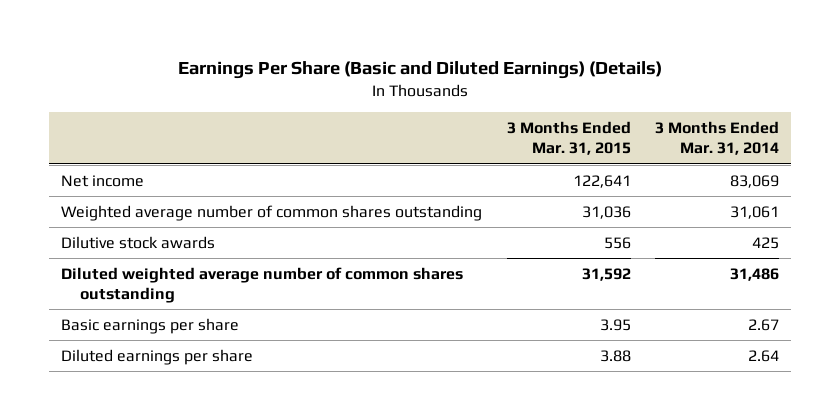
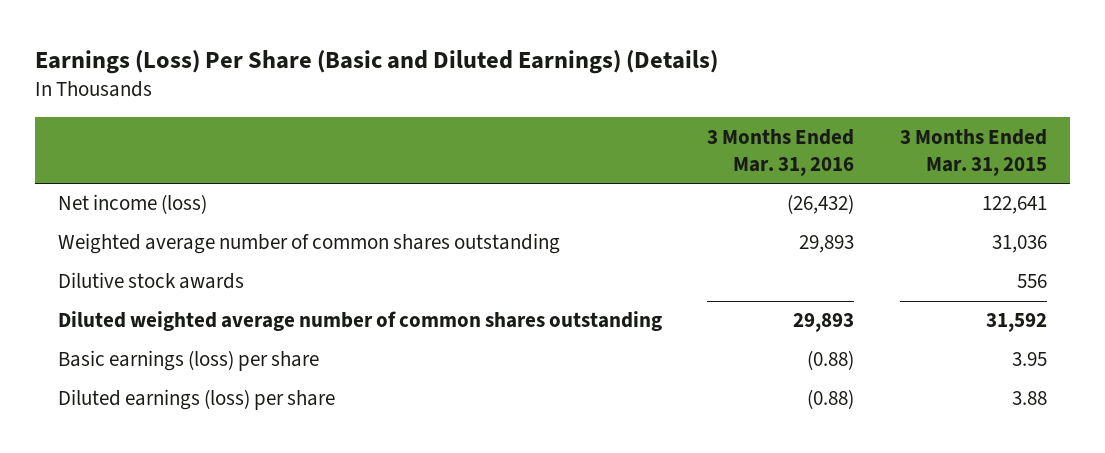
[178,61,663,80] Earnings Per Share (Basic and Diluted Earnings) (Details) -> [34,49,718,74] Earnings (Loss) Per Share (Basic and Diluted Earnings) (Details)
[654,120,779,156] 3 Months Ended Mar. 31, 2014 -> none
none -> [707,128,855,177] 3 Months Ended Mar. 31, 2016
[61,174,145,187] Net income -> [57,194,207,215] Net income (loss)
[61,317,240,334] Basic earnings per share -> [57,350,319,372] Basic earnings (loss) per share
[61,348,254,365] Diluted earnings per share -> [57,389,335,411] Diluted earnings (loss) per share

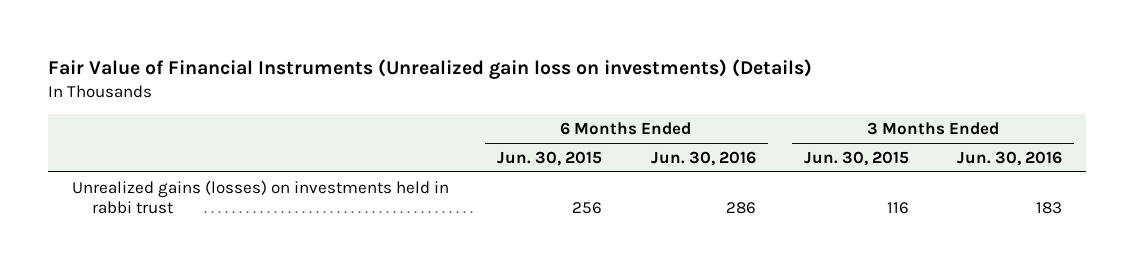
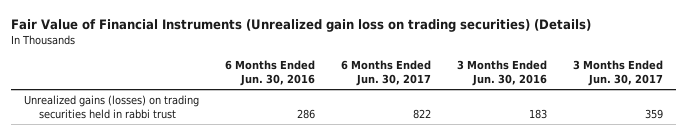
[48,59,813,80] Fair Value of Financial Instruments (Unrealized gain loss on investments) (Details) -> [11,18,592,32] Fair Value of Financial Instruments (Unrealized gain loss on trading securities) (Details)
[497,150,603,166] Jun. 30, 2015 -> none
[803,150,909,166] Jun. 30, 2015 -> none
none -> [341,59,432,87] 6 Months Ended Jun. 30, 2017
none -> [573,59,664,87] 3 Months Ended Jun. 30, 2017
[72,179,450,215] Unrealized gains (losses) on investments held in rabbi trust -> [24,94,200,120] Unrealized gains (losses) on trading securities held in rabbi trust

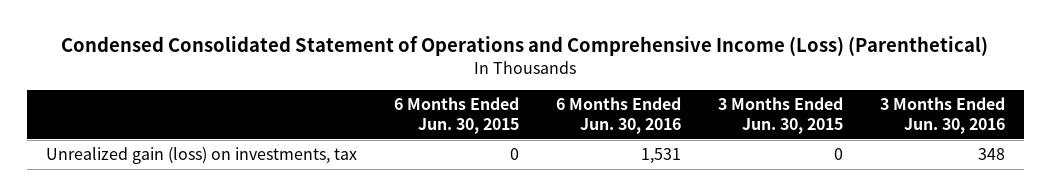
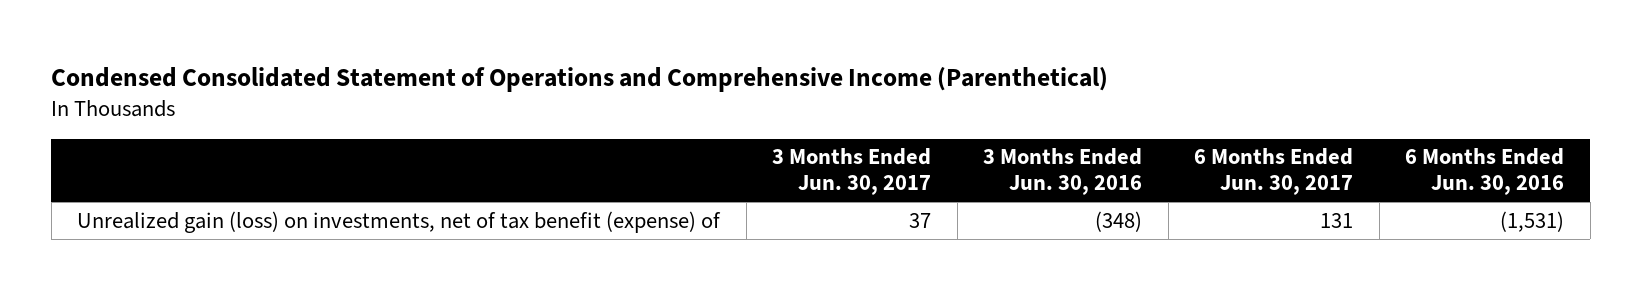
[61,36,989,57] Condensed Consolidated Statement of Operations and Comprehensive Income (Loss) (Parenthetical) -> [51,67,1109,93] Condensed Consolidated Statement of Operations and Comprehensive Income (Parenthetical)
[393,97,519,134] 6 Months Ended Jun. 30, 2015 -> none
[718,97,844,134] 3 Months Ended Jun. 30, 2015 -> none
none -> [772,148,932,196] 3 Months Ended Jun. 30, 2017
none -> [1194,148,1354,196] 6 Months Ended Jun. 30, 2017
[45,147,357,165] Unrealized gain (loss) on investments, tax -> [77,210,722,233] Unrealized gain (loss) on investments, net of tax benefit (expense) of
[640,148,681,165] 1,531 -> [1500,210,1565,232] (1,531)
[978,148,1006,161] 348 -> [1095,210,1143,232] (348)

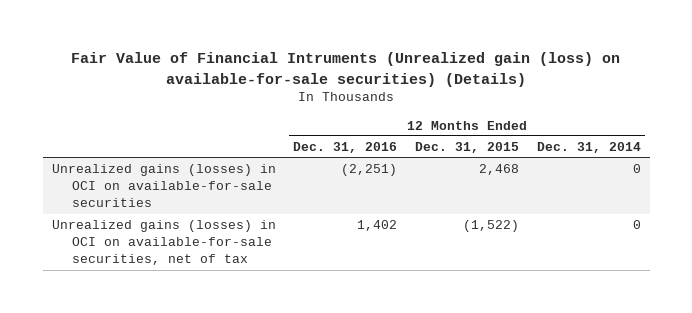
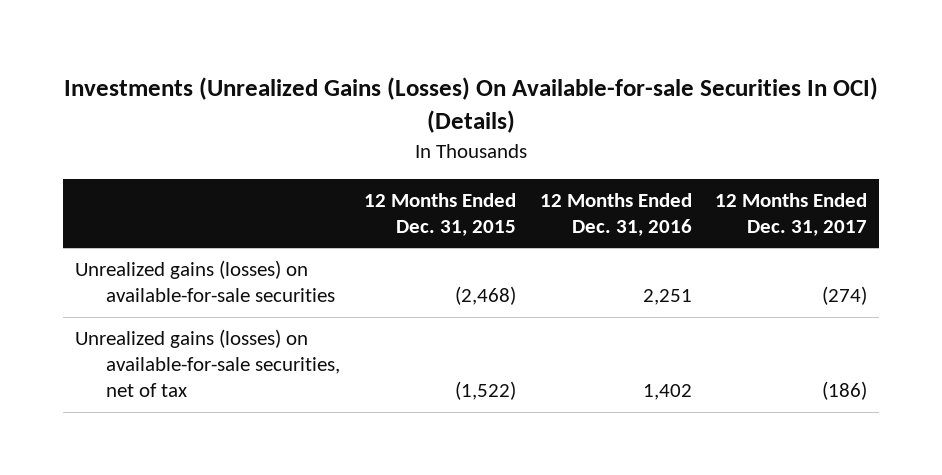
[71,52,621,87] Fair Value of Financial Intruments (Unrealized gain (loss) on available-for-sale securities) (Details) -> [64,77,879,133] Investments (Unrealized Gains (Losses) On Available-for-sale Securities In OCI) (Details)
[536,142,641,154] Dec. 31, 2014 -> none
none -> [715,193,868,236] 12 Months Ended Dec. 31, 2017
[51,164,276,208] Unrealized gains (losses) in OCI on available-for-sale securities -> [74,260,336,303] Unrealized gains (losses) on available-for-sale securities
[341,164,398,177] (2,251) -> [642,289,692,306] 2,251
[479,164,520,176] 2,468 -> [454,286,516,306] (2,468)
[51,220,276,266] Unrealized gains (losses) in OCI on available-for-sale securities, net of tax -> [74,329,341,398] Unrealized gains (losses) on available-for-sale securities, net of tax

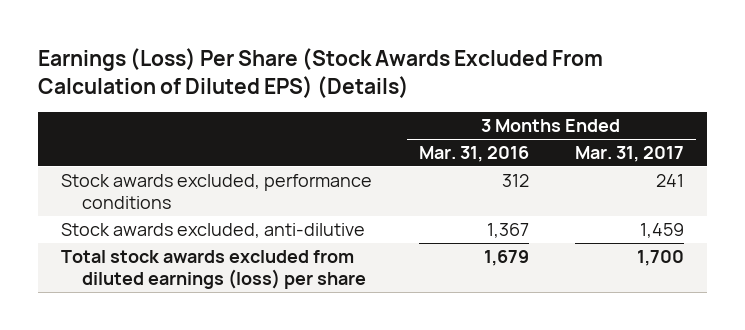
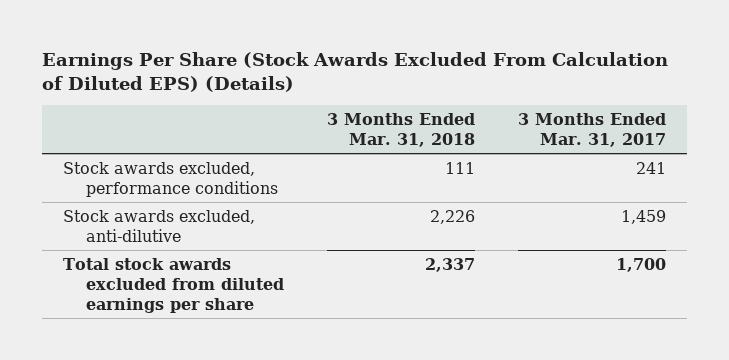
[38,48,604,99] Earnings (Loss) Per Share (Stock Awards Excluded From Calculation of Diluted EPS) (Details) -> [42,52,669,92] Earnings Per Share (Stock Awards Excluded From Calculation of Diluted EPS) (Details)
[418,146,529,163] Mar. 31, 2016 -> none
none -> [327,113,476,147] 3 Months Ended Mar. 31, 2018
[61,249,367,290] Total stock awards excluded from diluted earnings (loss) per share -> [63,257,285,313] Total stock awards excluded from diluted earnings per share

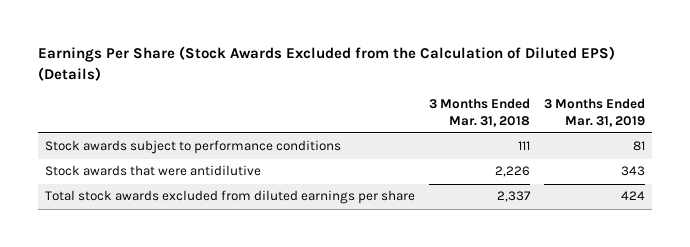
[42,52,669,92] Earnings Per Share (Stock Awards Excluded From Calculation of Diluted EPS) (Details) -> [37,46,615,81] Earnings Per Share (Stock Awards Excluded from the Calculation of Diluted EPS) (Details)
[517,113,666,147] 3 Months Ended Mar. 31, 2017 -> none
none -> [544,98,646,127] 3 Months Ended Mar. 31, 2019
[63,161,279,197] Stock awards excluded, performance conditions -> [44,140,341,155] Stock awards subject to performance conditions
[63,209,256,242] Stock awards excluded, anti-dilutive -> [44,165,261,177] Stock awards that were antidilutive

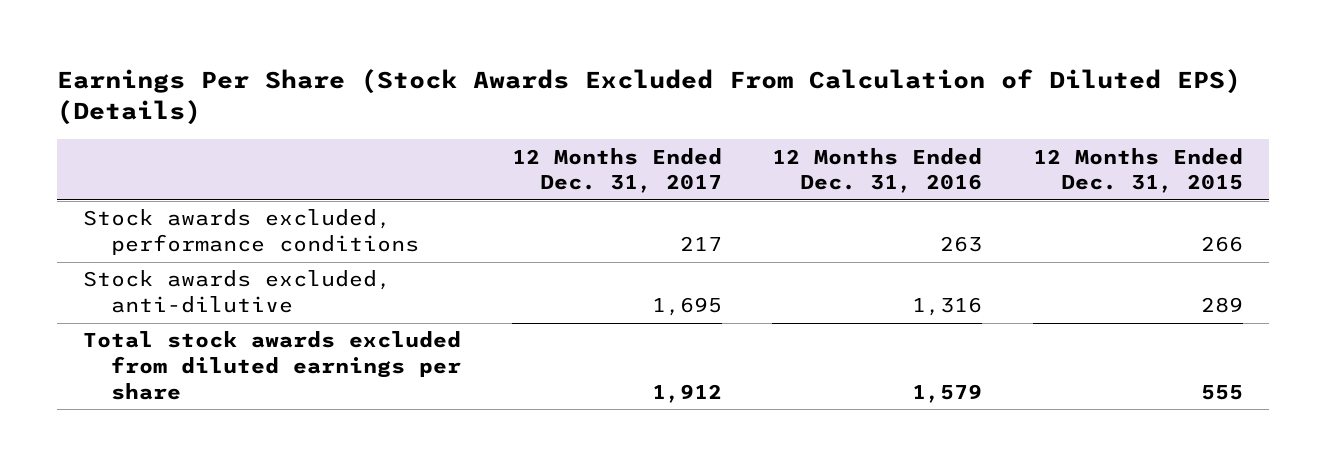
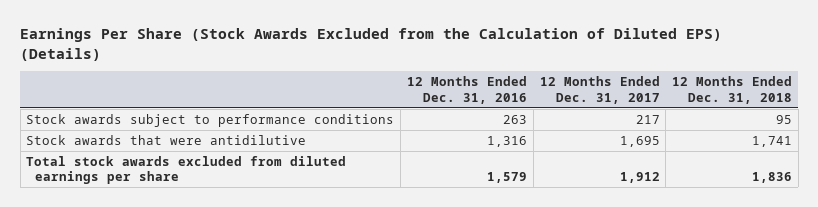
[57,69,1242,126] Earnings Per Share (Stock Awards Excluded From Calculation of Diluted EPS) (Details) -> [20,28,723,61] Earnings Per Share (Stock Awards Excluded from the Calculation of Diluted EPS) (Details)
[1033,147,1244,194] 12 Months Ended Dec. 31, 2015 -> none
none -> [672,76,793,104] 12 Months Ended Dec. 31, 2018
[82,209,419,256] Stock awards excluded, performance conditions -> [26,113,395,127] Stock awards subject to performance conditions
[82,270,391,314] Stock awards excluded, anti-dilutive -> [26,134,307,145] Stock awards that were antidilutive

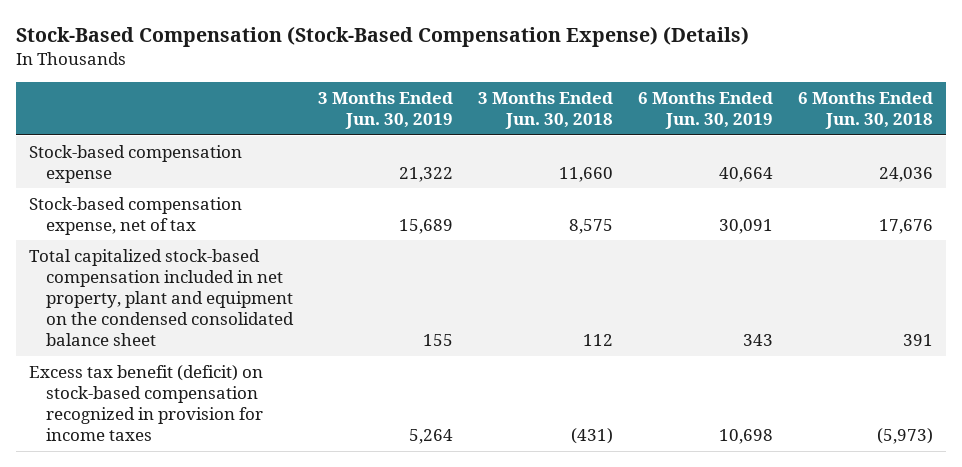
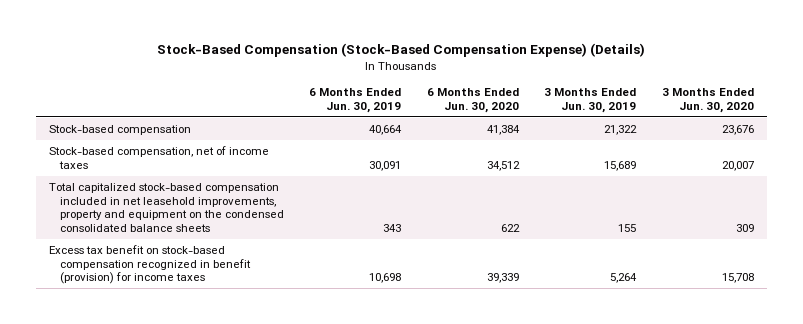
[478,92,614,130] 3 Months Ended Jun. 30, 2018 -> none
[798,92,934,130] 6 Months Ended Jun. 30, 2018 -> none
none -> [426,88,519,113] 6 Months Ended Jun. 30, 2020
none -> [661,88,754,113] 3 Months Ended Jun. 30, 2020
[28,144,242,183] Stock-based compensation expense -> [48,125,191,136] Stock-based compensation
[28,196,242,235] Stock-based compensation expense, net of tax -> [48,146,269,169] Stock-based compensation, net of income taxes
[28,248,294,347] Total capitalized stock-based compensation included in net property, plant and equipment on the condensed consolidated balance sheet -> [48,183,284,232] Total capitalized stock-based compensation included in net leasehold improvements, property and equipment on the condensed consolidated balance sheets
[28,364,263,442] Excess tax benefit (deficit) on stock-based compensation recognized in provision for income taxes -> [48,245,251,285] Excess tax benefit on stock-based compensation recognized in benefit (provision) for income taxes

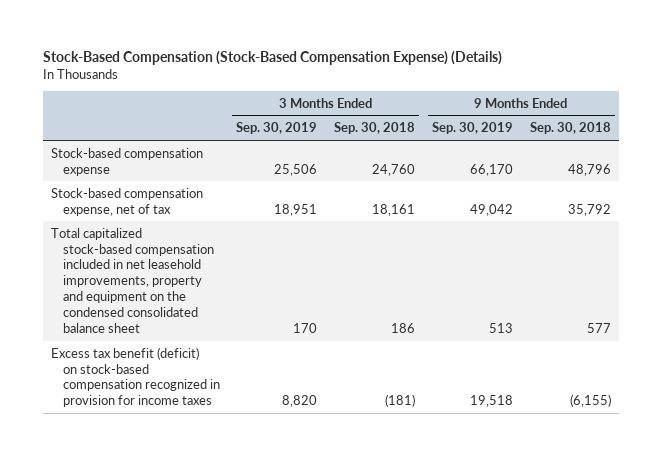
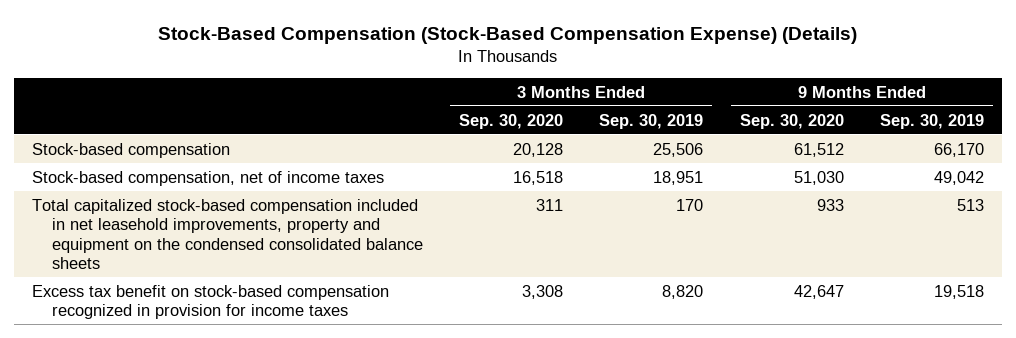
[334,122,416,135] Sep. 30, 2018 -> none
[529,122,611,135] Sep. 30, 2018 -> none
none -> [459,113,564,129] Sep. 30, 2020
none -> [739,113,844,129] Sep. 30, 2020
[51,147,204,176] Stock-based compensation expense -> [32,142,231,158] Stock-based compensation
[51,187,204,216] Stock-based compensation expense, net of tax -> [32,170,385,186] Stock-based compensation, net of income taxes
[51,227,214,333] Total capitalized stock-based compensation included in net leasehold improvements, property and equipment on the condensed consolidated balance sheet -> [32,198,424,270] Total capitalized stock-based compensation included in net leasehold improvements, property and equipment on the condensed consolidated balance sheets
[51,346,220,408] Excess tax benefit (deficit) on stock-based compensation recognized in provision for income taxes -> [32,284,390,320] Excess tax benefit on stock-based compensation recognized in provision for income taxes

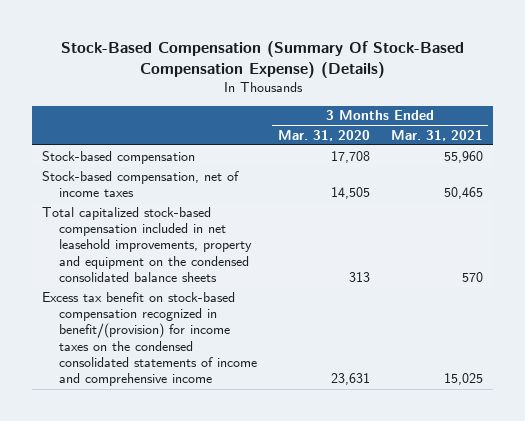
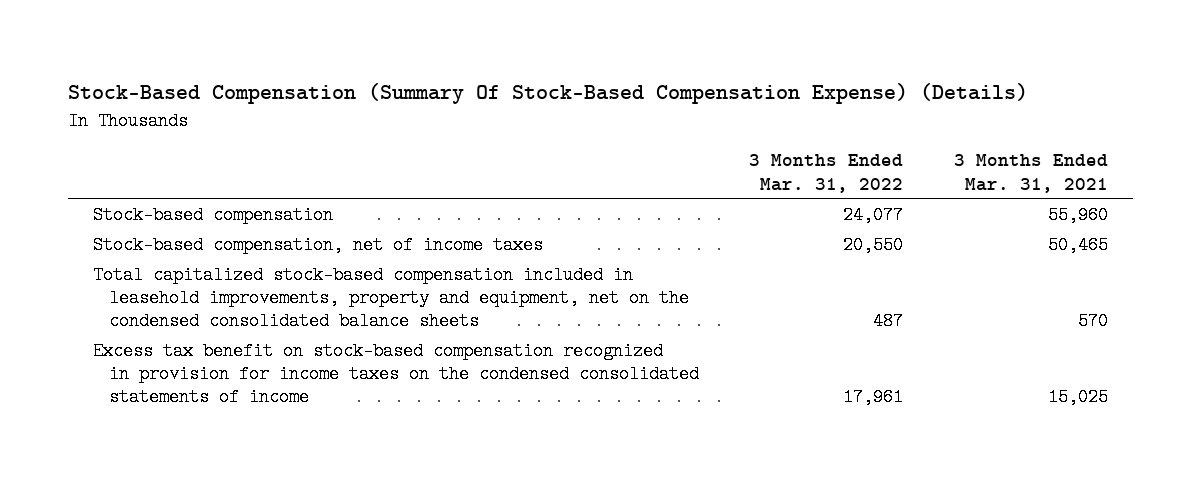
[277,129,370,141] Mar. 31, 2020 -> none
none -> [749,154,904,193] 3 Months Ended Mar. 31, 2022
[42,206,252,283] Total capitalized stock-based compensation included in net leasehold improvements, property and equipment on the condensed consolidated balance sheets -> [93,265,690,331] Total capitalized stock-based compensation included in leasehold improvements, property and equipment, net on the condensed consolidated balance sheets
[42,291,257,387] Excess tax benefit on stock-based compensation recognized in benefit/(provision) for income taxes on the condensed consolidated statements of income and comprehensive income -> [93,341,700,407] Excess tax benefit on stock-based compensation recognized in provision for income taxes on the condensed consolidated statements of income

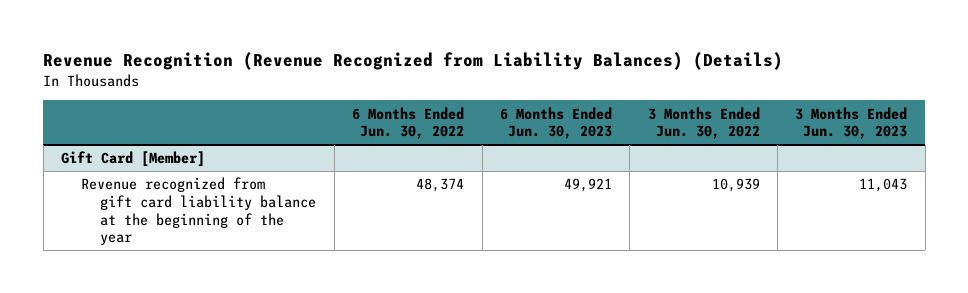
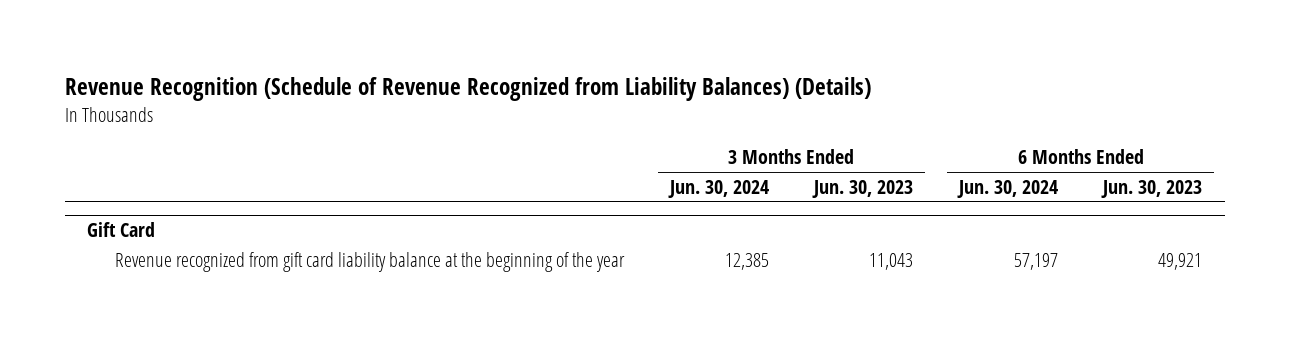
[43,51,784,70] Revenue Recognition (Revenue Recognized from Liability Balances) (Details) -> [64,77,871,102] Revenue Recognition (Schedule of Revenue Recognized from Liability Balances) (Details)
[352,106,465,140] 6 Months Ended Jun. 30, 2022 -> none
[647,106,760,140] 3 Months Ended Jun. 30, 2022 -> none
none -> [667,180,769,199] Jun. 30, 2024
none -> [956,180,1058,199] Jun. 30, 2024
[60,151,205,168] Gift Card [Member] -> [87,222,156,238] Gift Card

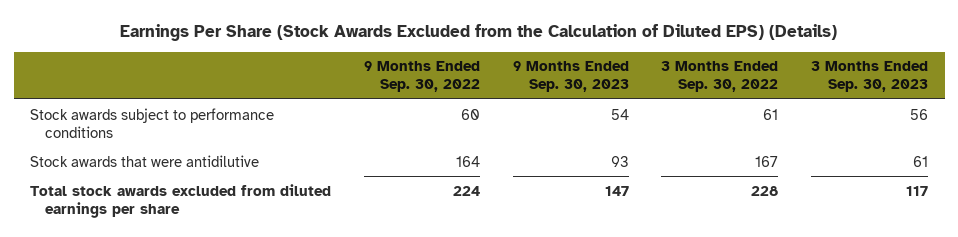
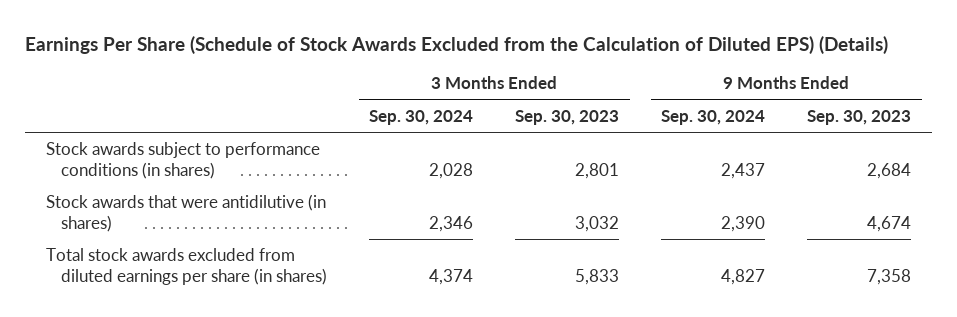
[120,23,838,41] Earnings Per Share (Stock Awards Excluded from the Calculation of Diluted EPS) (Details) -> [24,35,888,54] Earnings Per Share (Schedule of Stock Awards Excluded from the Calculation of Diluted EPS) (Details)
[363,61,480,93] 9 Months Ended Sep. 30, 2022 -> none
[661,61,779,93] 3 Months Ended Sep. 30, 2022 -> none
none -> [369,109,474,125] Sep. 30, 2024
none -> [661,109,766,125] Sep. 30, 2024
[29,107,274,138] Stock awards subject to performance conditions -> [45,142,320,179] Stock awards subject to performance conditions (in shares)
[610,108,629,120] 54 -> [867,162,912,179] 2,684
[910,108,929,120] 56 -> [575,162,620,179] 2,801
[29,154,259,167] Stock awards that were antidilutive -> [45,194,326,232] Stock awards that were antidilutive (in shares)
[610,155,629,167] 93 -> [867,215,912,232] 4,674
[913,155,929,167] 61 -> [575,215,620,232] 3,032
[29,183,331,218] Total stock awards excluded from diluted earnings per share -> [45,248,327,285] Total stock awards excluded from diluted earnings per share (in shares)
[604,185,629,196] 147 -> [867,268,912,285] 7,358
[906,185,929,196] 117 -> [575,268,620,285] 5,833

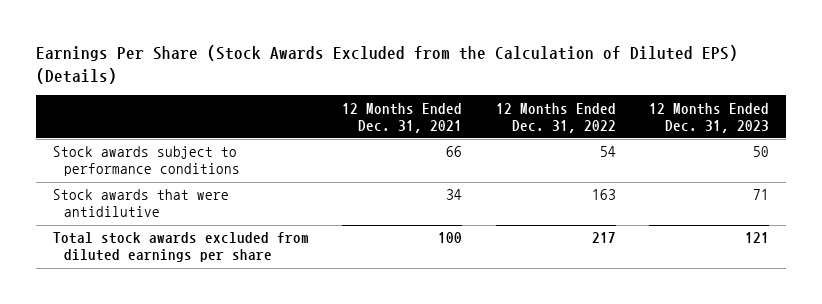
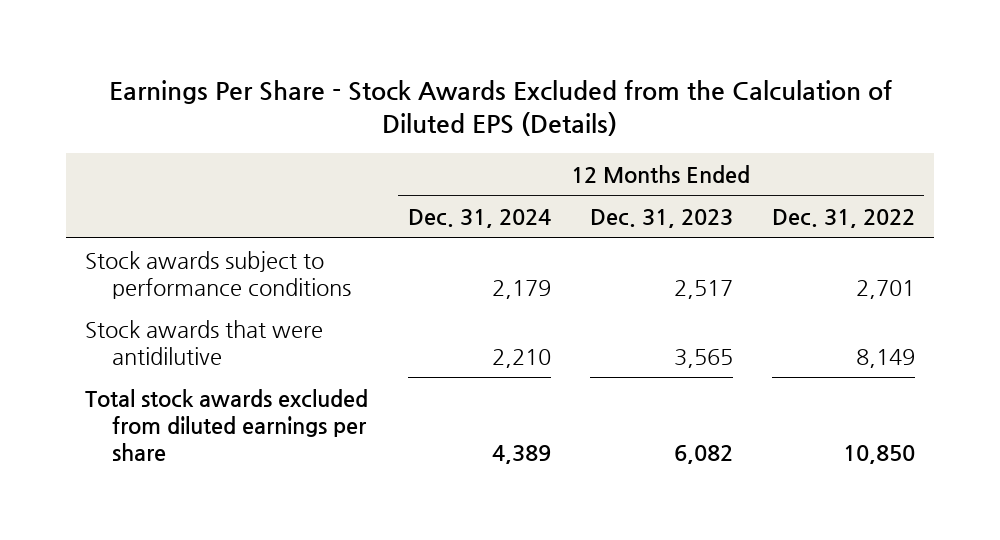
[35,45,738,84] Earnings Per Share (Stock Awards Excluded from the Calculation of Diluted EPS) (Details) -> [109,79,893,136] Earnings Per Share - Stock Awards Excluded from the Calculation of Diluted EPS (Details)
[342,102,463,133] 12 Months Ended Dec. 31, 2021 -> none
none -> [407,209,551,229] Dec. 31, 2024
[599,146,616,158] 54 -> [855,279,915,299] 2,701
[753,146,770,158] 50 -> [673,279,733,299] 2,517
[591,189,616,201] 163 -> [855,348,915,368] 8,149
[753,189,770,201] 71 -> [673,348,733,368] 3,565
[591,232,616,244] 217 -> [842,444,915,464] 10,850
[745,232,770,244] 121 -> [673,444,733,464] 6,082

